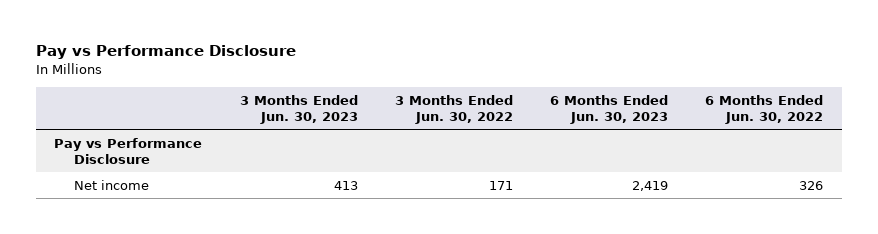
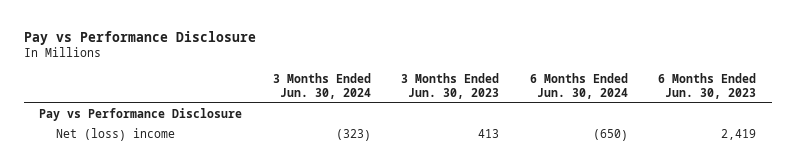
[394,95,513,125] 3 Months Ended Jun. 30, 2022 -> none
[705,95,824,125] 6 Months Ended Jun. 30, 2022 -> none
none -> [272,72,371,99] 3 Months Ended Jun. 30, 2024
none -> [529,72,628,99] 6 Months Ended Jun. 30, 2024
[74,179,150,190] Net income -> [56,128,176,142] Net (loss) income

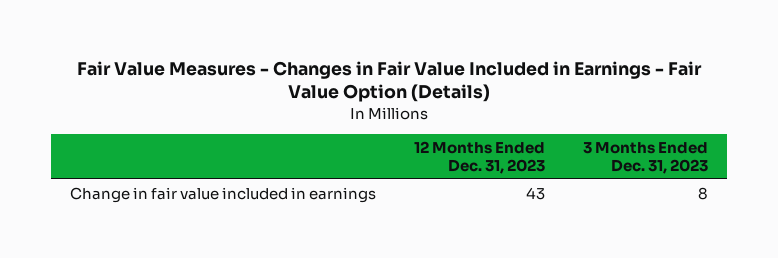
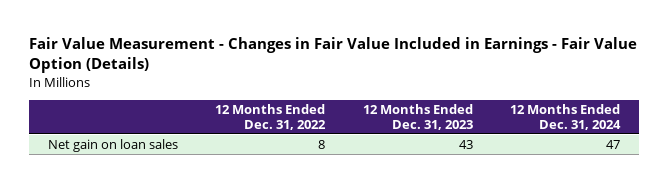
[76,60,702,103] Fair Value Measures - Changes in Fair Value Included in Earnings - Fair Value Option (Details) -> [28,36,637,74] Fair Value Measurement - Changes in Fair Value Included in Earnings - Fair Value Option (Details)
[582,142,708,174] 3 Months Ended Dec. 31, 2023 -> none
none -> [215,103,327,130] 12 Months Ended Dec. 31, 2022
none -> [510,103,622,130] 12 Months Ended Dec. 31, 2024
[69,187,376,204] Change in fair value included in earnings -> [47,139,178,153] Net gain on loan sales

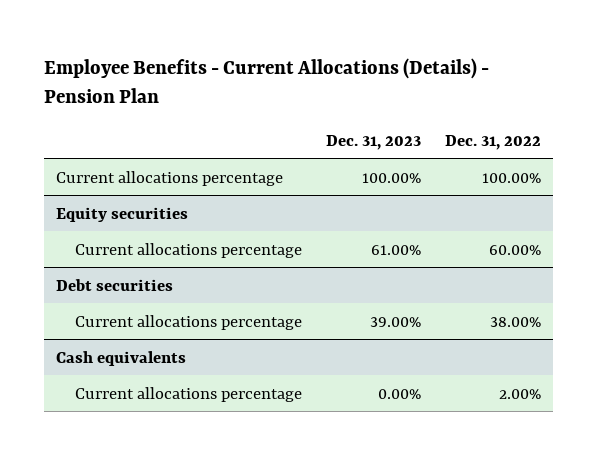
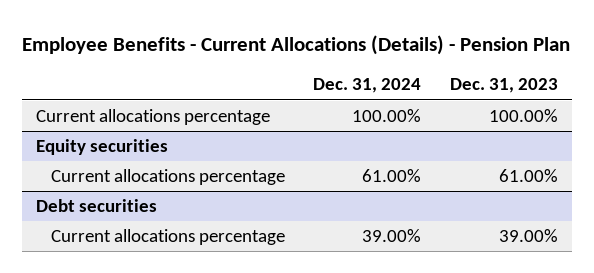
[444,134,541,150] Dec. 31, 2022 -> none
none -> [313,78,422,94] Dec. 31, 2024
[55,350,186,366] Cash equivalents -> none
[74,386,302,402] Current allocations percentage -> none

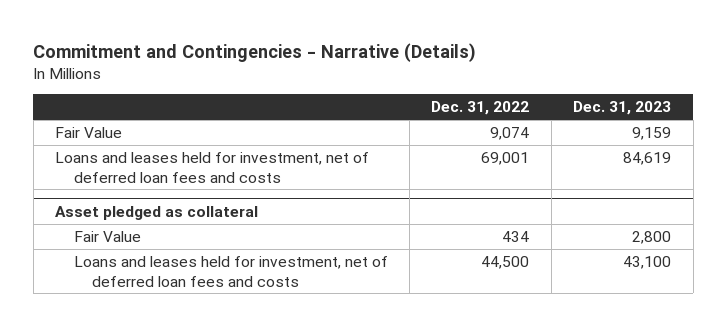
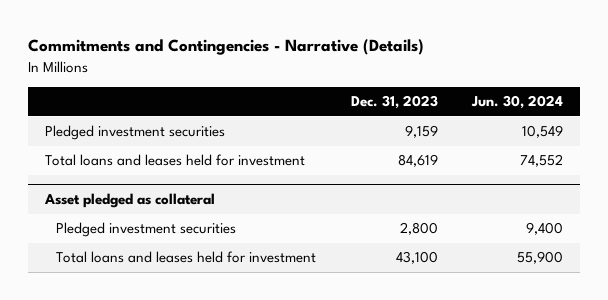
[33,42,477,62] Commitment and Contingencies - Narrative (Details) -> [28,39,425,56] Commitments and Contingencies - Narrative (Details)
[431,101,530,116] Dec. 31, 2022 -> none
none -> [471,95,564,110] Jun. 30, 2024
[55,127,123,139] Fair Value -> [45,125,226,141] Pledged investment securities
[55,152,370,183] Loans and leases held for investment, net of deferred loan fees and costs -> [45,154,306,167] Total loans and leases held for investment
[73,231,141,243] Fair Value -> [56,222,237,238] Pledged investment securities
[73,256,388,287] Loans and leases held for investment, net of deferred loan fees and costs -> [56,251,317,264] Total loans and leases held for investment

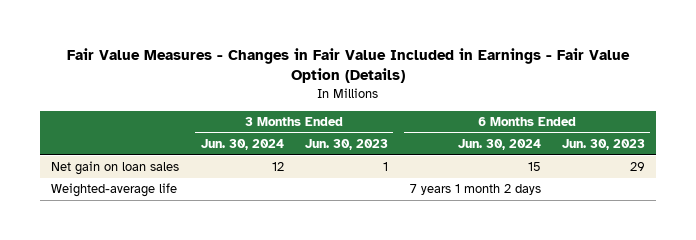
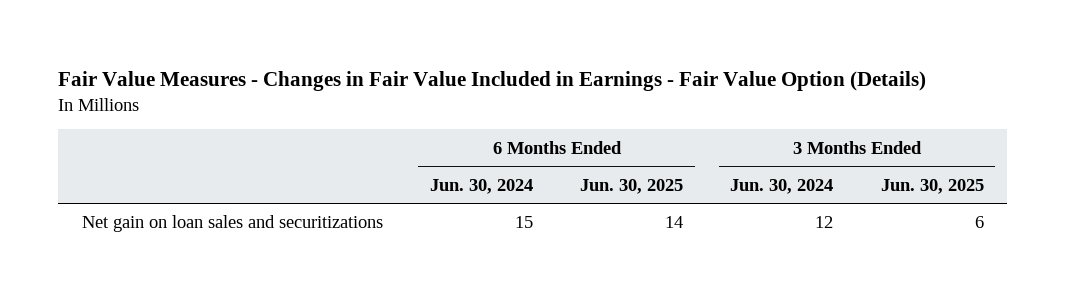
[305,139,389,151] Jun. 30, 2023 -> none
[562,139,646,151] Jun. 30, 2023 -> none
none -> [580,178,684,194] Jun. 30, 2025
none -> [880,178,984,194] Jun. 30, 2025
[51,183,178,198] Weighted-average life -> none
[51,161,180,176] Net gain on loan sales -> [81,215,383,233] Net gain on loan sales and securitizations

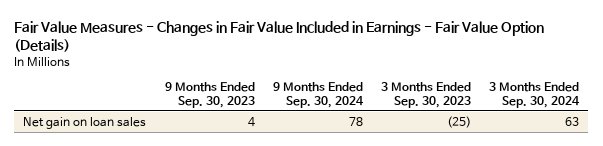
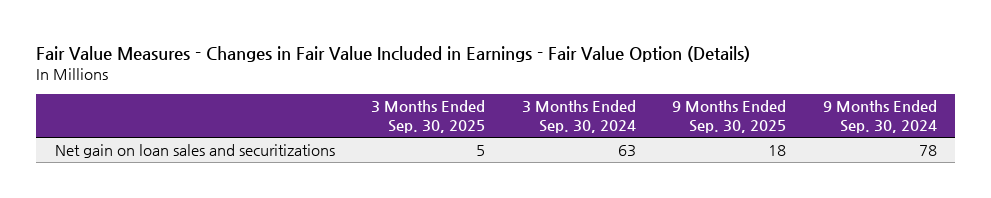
[164,82,255,109] 9 Months Ended Sep. 30, 2023 -> none
[380,82,471,109] 3 Months Ended Sep. 30, 2023 -> none
none -> [371,100,486,134] 3 Months Ended Sep. 30, 2025
none -> [672,100,787,134] 9 Months Ended Sep. 30, 2025
[23,116,147,129] Net gain on loan sales -> [54,144,335,159] Net gain on loan sales and securitizations

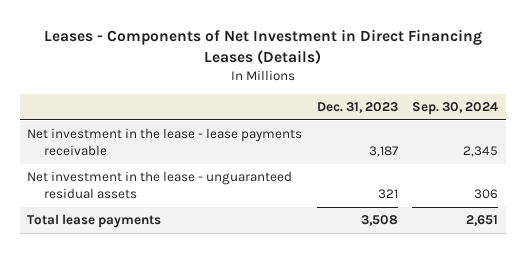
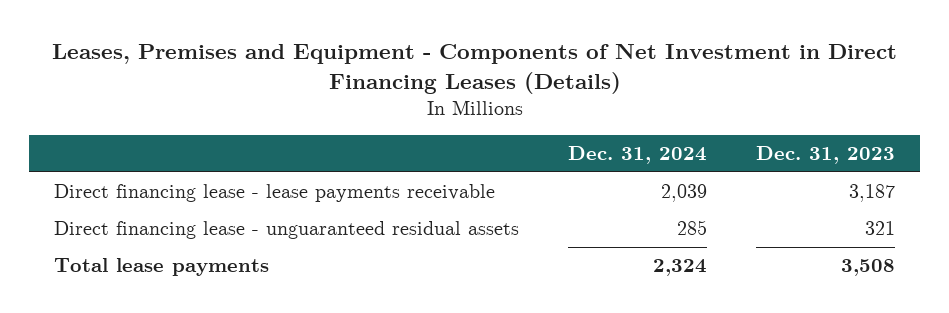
[43,28,482,64] Leases - Components of Net Investment in Direct Financing Leases (Details) -> [51,44,897,95] Leases, Premises and Equipment - Components of Net Investment in Direct Financing Leases (Details)
[412,101,499,115] Sep. 30, 2024 -> none
none -> [568,145,708,164] Dec. 31, 2024
[26,128,302,157] Net investment in the lease - lease payments receivable -> [54,184,496,203] Direct financing lease - lease payments receivable
[26,171,292,200] Net investment in the lease - unguaranteed residual assets -> [54,221,520,240] Direct financing lease - unguaranteed residual assets

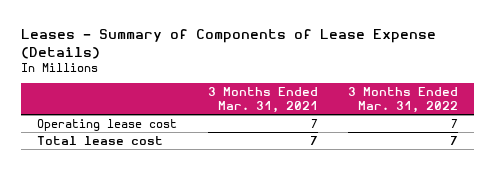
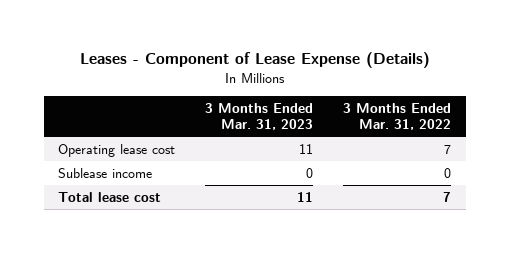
[21,28,437,59] Leases - Summary of Components of Lease Expense (Details) -> [79,52,430,69] Leases - Component of Lease Expense (Details)
[207,87,318,113] 3 Months Ended Mar. 31, 2021 -> none
none -> [205,102,314,130] 3 Months Ended Mar. 31, 2023
none -> [58,167,153,178] Sublease income

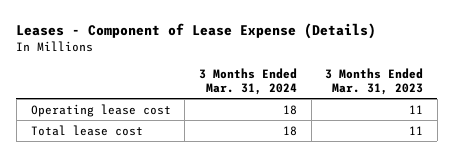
[342,102,451,130] 3 Months Ended Mar. 31, 2022 -> none
none -> [198,68,297,96] 3 Months Ended Mar. 31, 2024
[58,167,153,178] Sublease income -> none

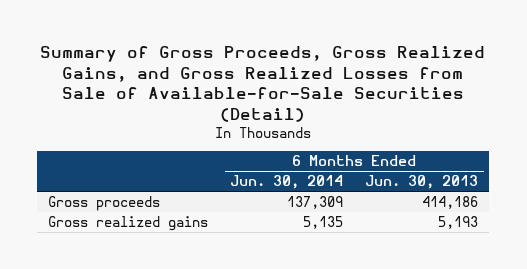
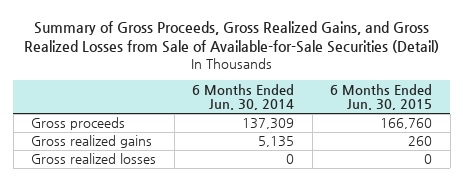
[365,175,479,190] Jun. 30, 2013 -> none
none -> [330,83,433,111] 6 Months Ended Jun. 30, 2015
none -> [31,153,157,165] Gross realized losses

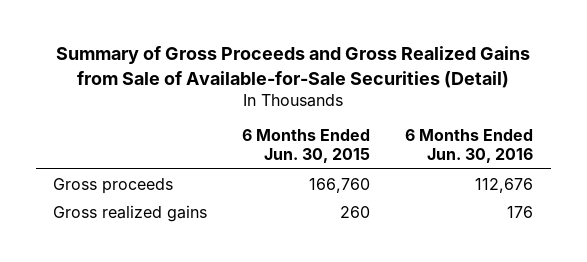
[23,21,439,54] Summary of Gross Proceeds, Gross Realized Gains, and Gross Realized Losses from Sale of Available-for-Sale Securities (Detail) -> [56,46,531,88] Summary of Gross Proceeds and Gross Realized Gains from Sale of Available-for-Sale Securities (Detail)
[192,83,295,111] 6 Months Ended Jun. 30, 2014 -> none
none -> [405,129,534,164] 6 Months Ended Jun. 30, 2016
[31,153,157,165] Gross realized losses -> none

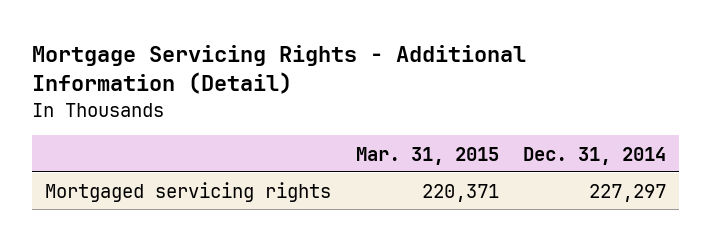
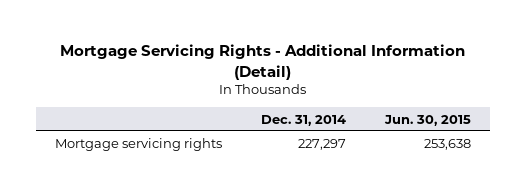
[355,146,499,165] Mar. 31, 2015 -> none
none -> [383,114,471,126] Jun. 30, 2015
[44,182,331,203] Mortgaged servicing rights -> [55,138,223,152] Mortgage servicing rights

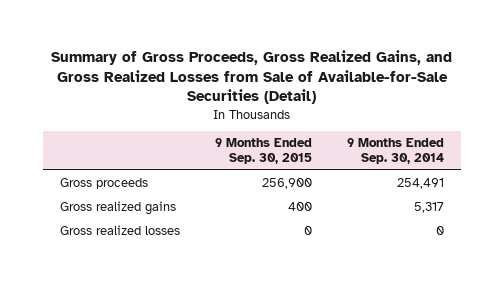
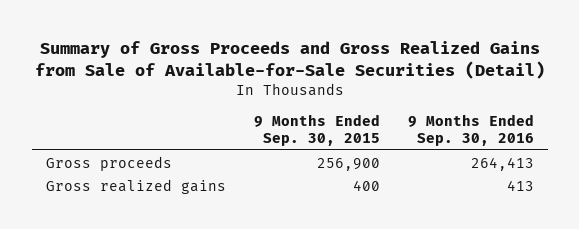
[50,50,452,105] Summary of Gross Proceeds, Gross Realized Gains, and Gross Realized Losses from Sale of Available-for-Sale Securities (Detail) -> [34,40,545,79] Summary of Gross Proceeds and Gross Realized Gains from Sale of Available-for-Sale Securities (Detail)
[346,138,444,165] 9 Months Ended Sep. 30, 2014 -> none
none -> [407,113,534,146] 9 Months Ended Sep. 30, 2016
[60,225,181,236] Gross realized losses -> none

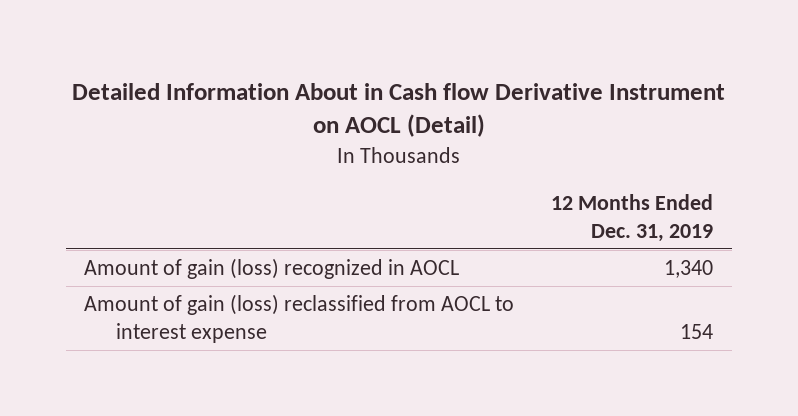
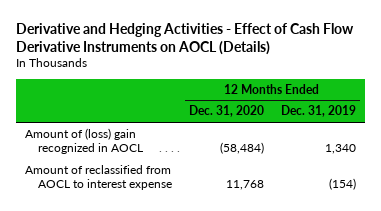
[71,82,725,138] Detailed Information About in Cash flow Derivative Instrument on AOCL (Detail) -> [16,22,355,55] Derivative and Hedging Activities - Effect of Cash Flow Derivative Instruments on AOCL (Details)
none -> [188,105,264,118] Dec. 31, 2020
[84,258,460,280] Amount of gain (loss) recognized in AOCL -> [24,127,143,155] Amount of (loss) gain recognized in AOCL
[84,294,515,343] Amount of gain (loss) reclassified from AOCL to interest expense -> [24,164,172,191] Amount of reclassified from AOCL to interest expense
[680,323,714,339] 154 -> [328,178,356,191] (154)

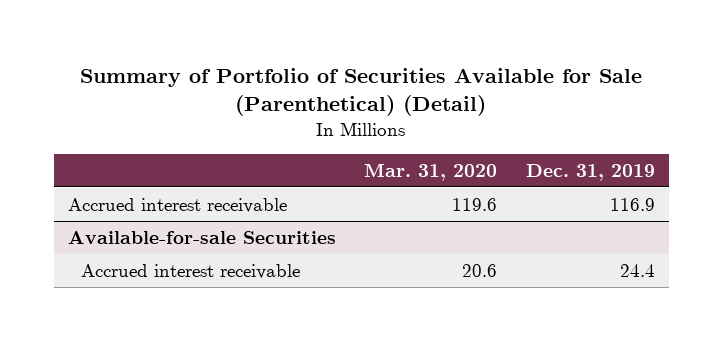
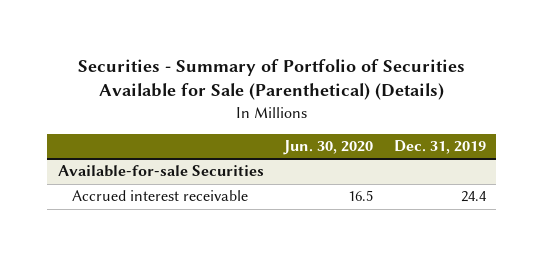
[80,67,643,117] Summary of Portfolio of Securities Available for Sale (Parenthetical) (Detail) -> [77,58,465,101] Securities - Summary of Portfolio of Securities Available for Sale (Parenthetical) (Details)
[364,162,498,181] Mar. 31, 2020 -> none
none -> [283,140,374,156] Jun. 30, 2020
[68,197,288,213] Accrued interest receivable -> none

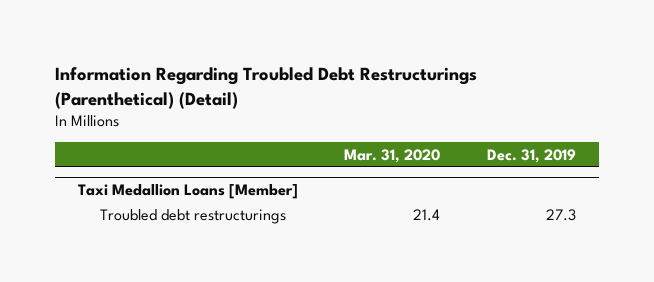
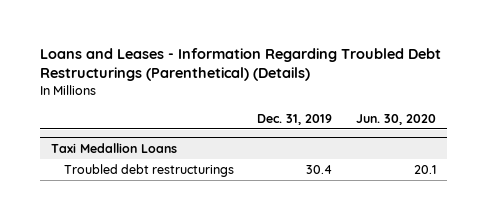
[54,66,477,109] Information Regarding Troubled Debt Restructurings (Parenthetical) (Detail) -> [39,47,441,82] Loans and Leases - Information Regarding Troubled Debt Restructurings (Parenthetical) (Details)
[344,148,441,163] Mar. 31, 2020 -> none
none -> [355,113,436,125] Jun. 30, 2020
[78,183,299,199] Taxi Medallion Loans [Member] -> [51,142,178,153] Taxi Medallion Loans
[545,208,576,221] 27.3 -> [306,165,333,175] 30.4

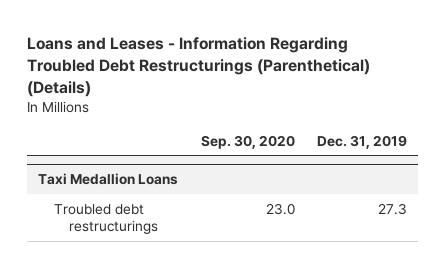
[355,113,436,125] Jun. 30, 2020 -> none
none -> [200,134,295,149] Sep. 30, 2020
[306,165,333,175] 30.4 -> [377,202,407,215] 27.3

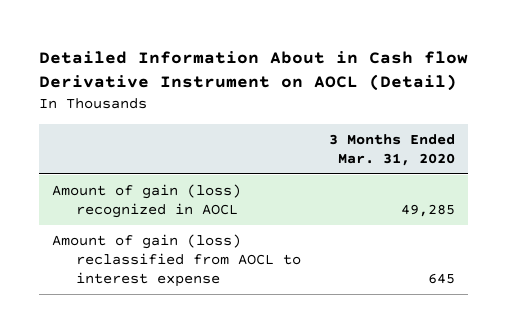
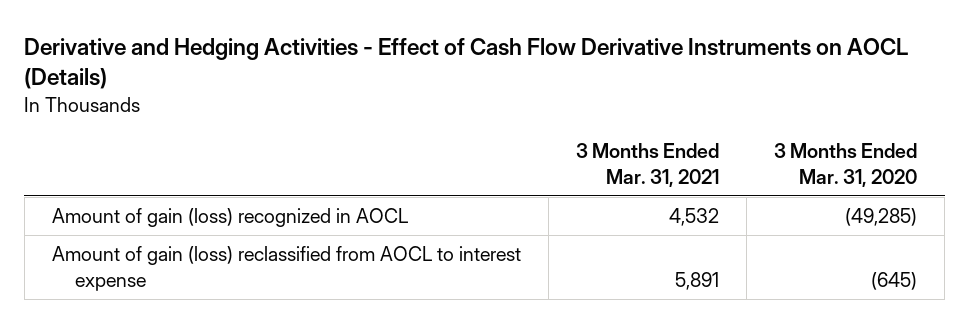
[38,50,468,92] Detailed Information About in Cash flow Derivative Instrument on AOCL (Detail) -> [24,37,909,90] Derivative and Hedging Activities - Effect of Cash Flow Derivative Instruments on AOCL (Details)
none -> [575,143,719,187] 3 Months Ended Mar. 31, 2021
[400,204,455,218] 49,285 -> [844,208,917,227] (49,285)
[427,273,455,285] 645 -> [870,271,917,290] (645)

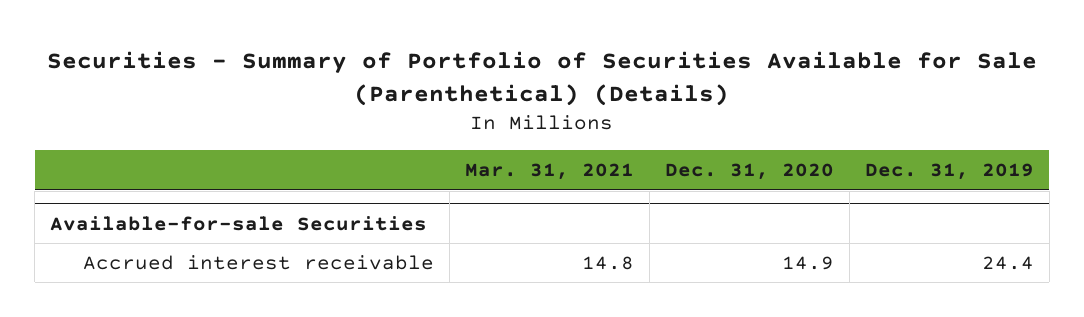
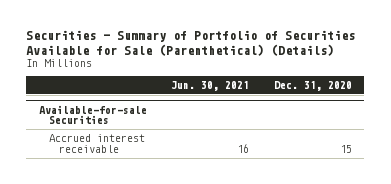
[465,163,635,181] Mar. 31, 2021 -> none
[864,163,1034,181] Dec. 31, 2019 -> none
none -> [171,81,250,92] Jun. 30, 2021
[781,255,834,270] 14.9 -> [340,144,353,153] 15

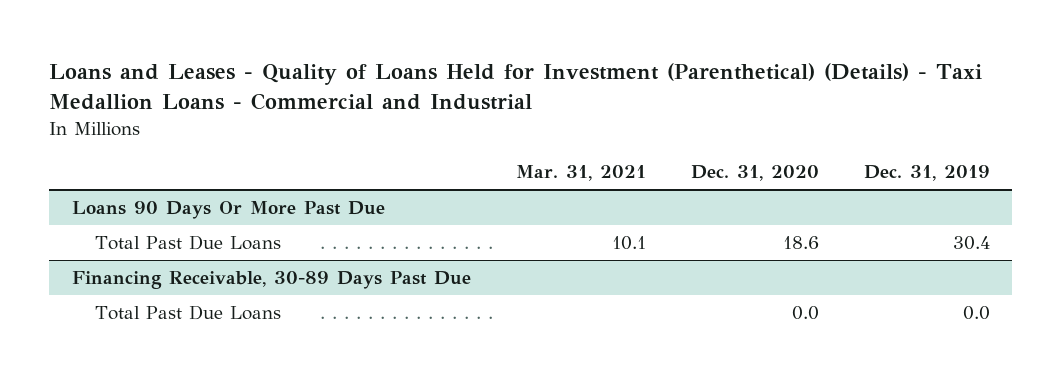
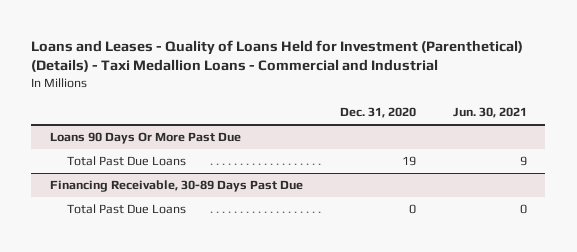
[515,165,646,182] Mar. 31, 2021 -> none
[863,165,990,182] Dec. 31, 2019 -> none
none -> [452,106,527,118] Jun. 30, 2021
[782,236,819,250] 18.6 -> [401,156,416,167] 19
[791,306,819,321] 0.0 -> [408,204,416,215] 0

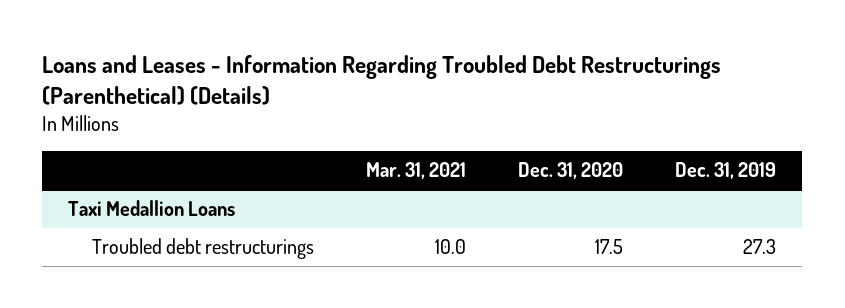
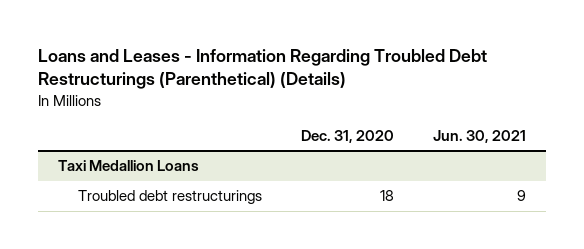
[366,162,467,180] Mar. 31, 2021 -> none
[675,162,777,180] Dec. 31, 2019 -> none
none -> [433,129,527,143] Jun. 30, 2021
[595,239,624,255] 17.5 -> [379,190,394,202] 18

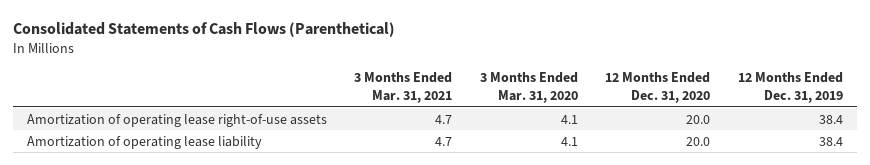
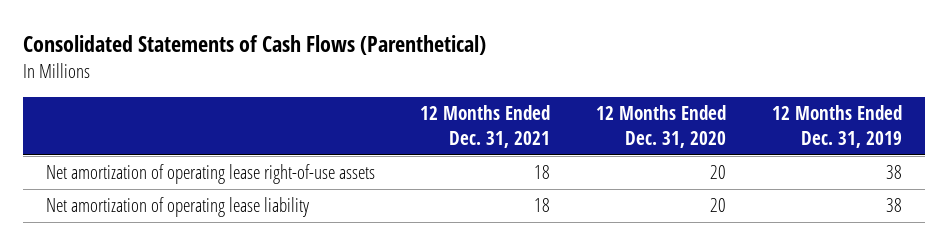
[354,72,453,104] 3 Months Ended Mar. 31, 2021 -> none
[479,72,578,104] 3 Months Ended Mar. 31, 2020 -> none
none -> [420,105,551,149] 12 Months Ended Dec. 31, 2021
[26,113,327,127] Amortization of operating lease right-of-use assets -> [45,164,375,185] Net amortization of operating lease right-of-use assets
[686,114,711,124] 20.0 -> [710,165,727,180] 20
[819,114,844,124] 38.4 -> [885,165,902,180] 38
[26,135,262,149] Amortization of operating lease liability -> [45,197,309,218] Net amortization of operating lease liability
[686,136,711,146] 20.0 -> [710,198,727,213] 20
[819,136,844,146] 38.4 -> [885,198,902,213] 38

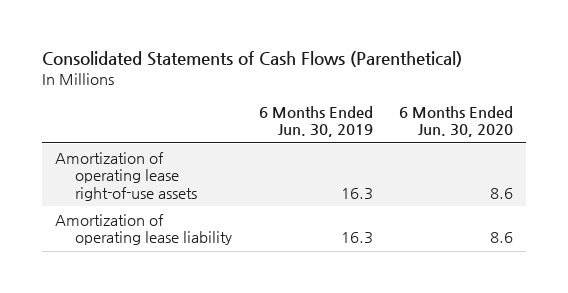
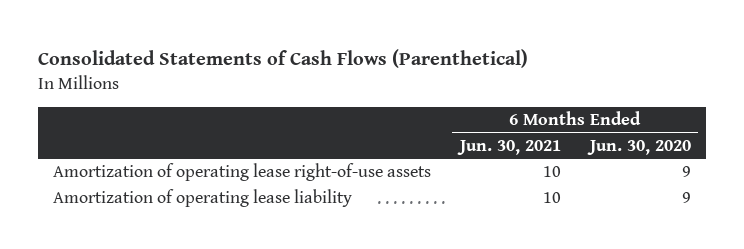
[258,105,373,138] 6 Months Ended Jun. 30, 2019 -> none
none -> [456,139,561,155] Jun. 30, 2021
[489,188,513,200] 8.6 -> [681,166,691,178] 9
[489,232,513,244] 8.6 -> [681,192,691,204] 9

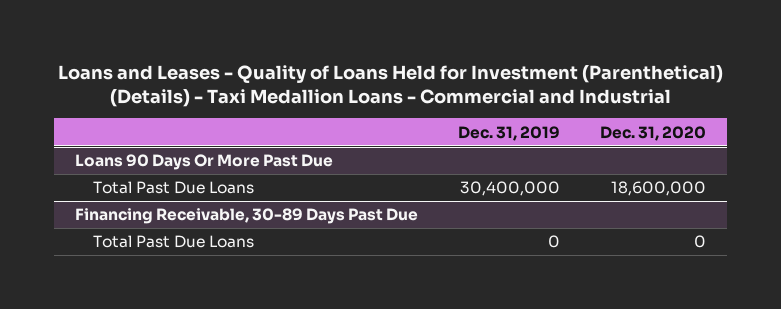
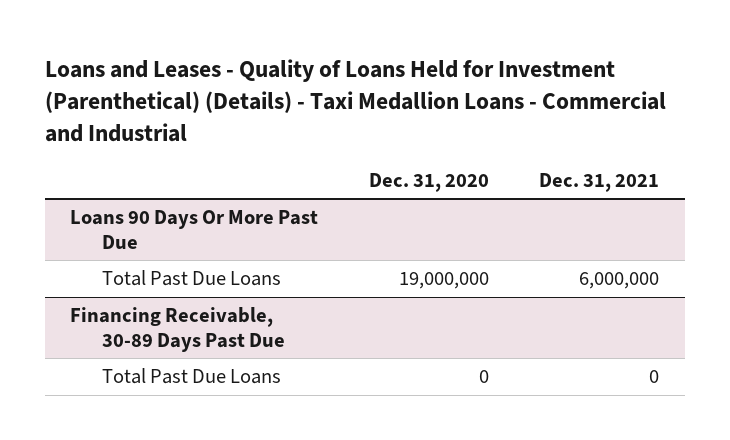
[458,125,561,141] Dec. 31, 2019 -> none
none -> [539,172,660,192] Dec. 31, 2021
[611,181,707,197] 18,600,000 -> [398,272,489,290] 19,000,000

